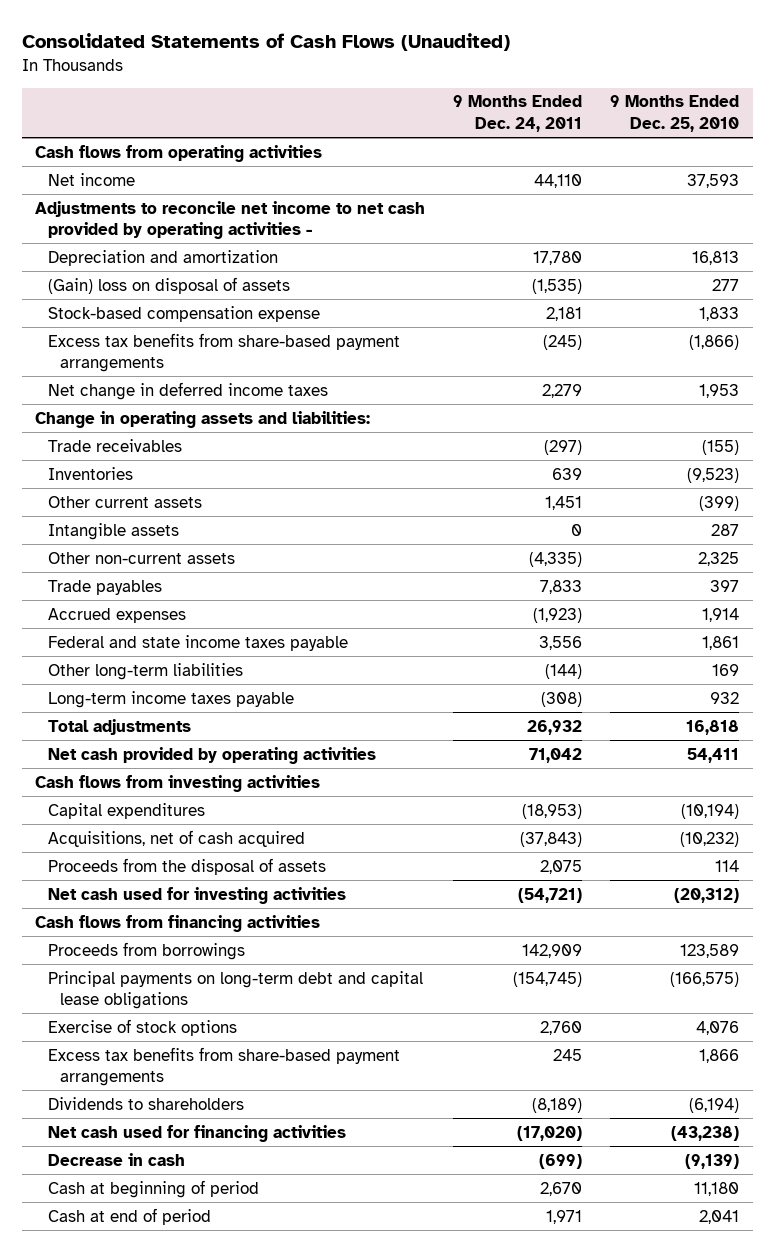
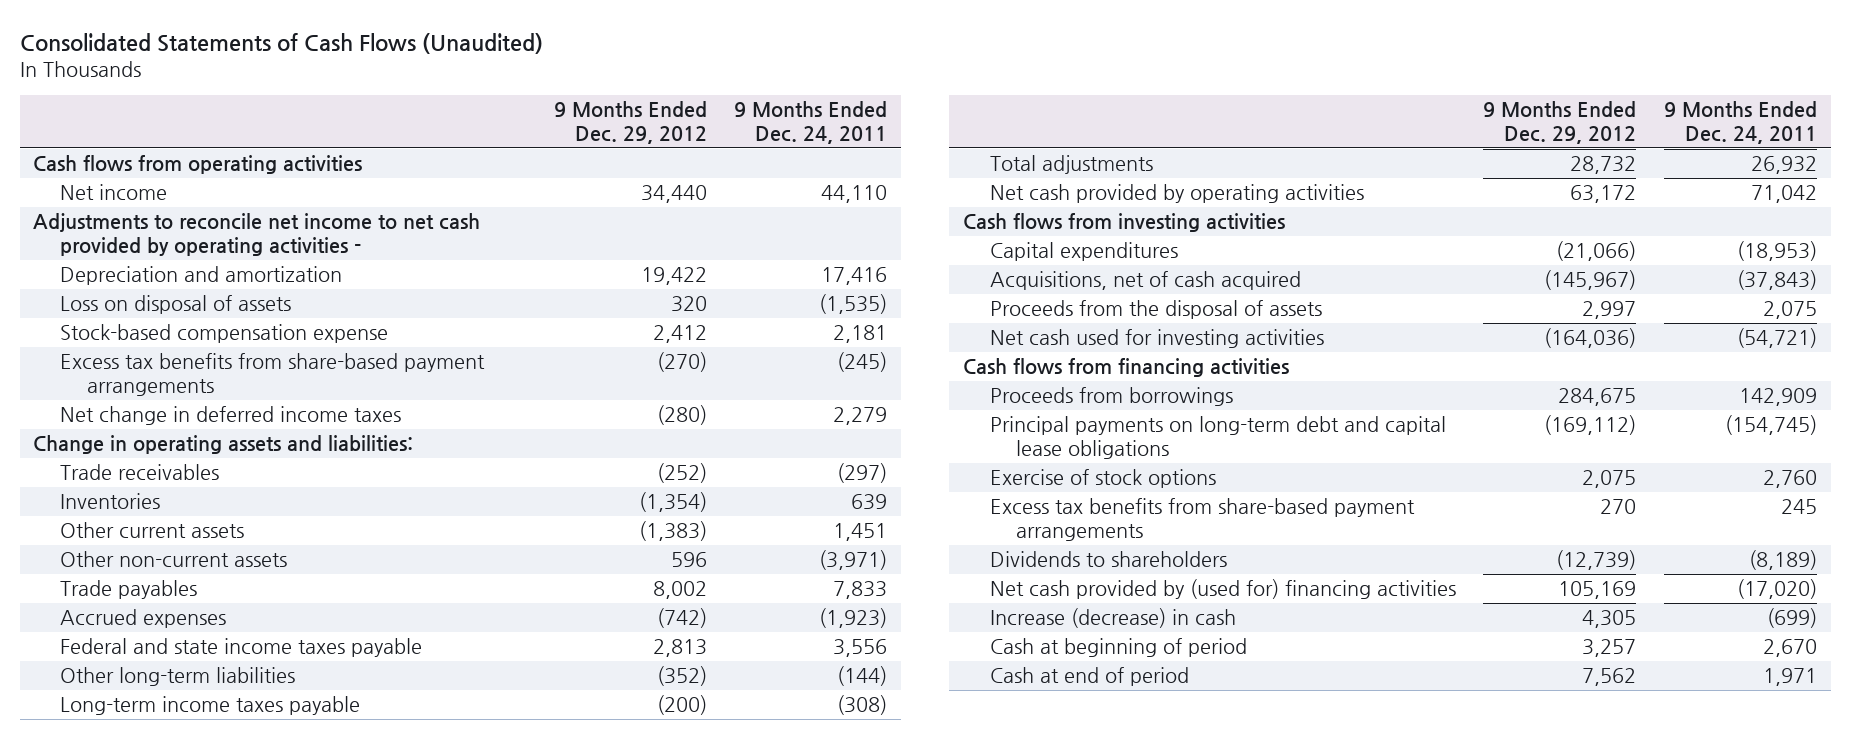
[610,95,740,133] 9 Months Ended Dec. 25, 2010 -> none
none -> [553,101,707,144] 9 Months Ended Dec. 29, 2012
[533,250,583,265] 17,780 -> [821,267,888,286] 17,416
[47,276,290,294] (Gain) loss on disposal of assets -> [59,295,291,315] Loss on disposal of assets
[47,522,179,540] Intangible assets -> none
[529,551,583,567] (4,335) -> [819,550,888,571] (3,971)
[47,1124,346,1142] Net cash used for financing activities -> [989,579,1456,600] Net cash provided by (used for) financing activities
[47,1152,185,1166] Decrease in cash -> [989,608,1236,629] Increase (decrease) in cash

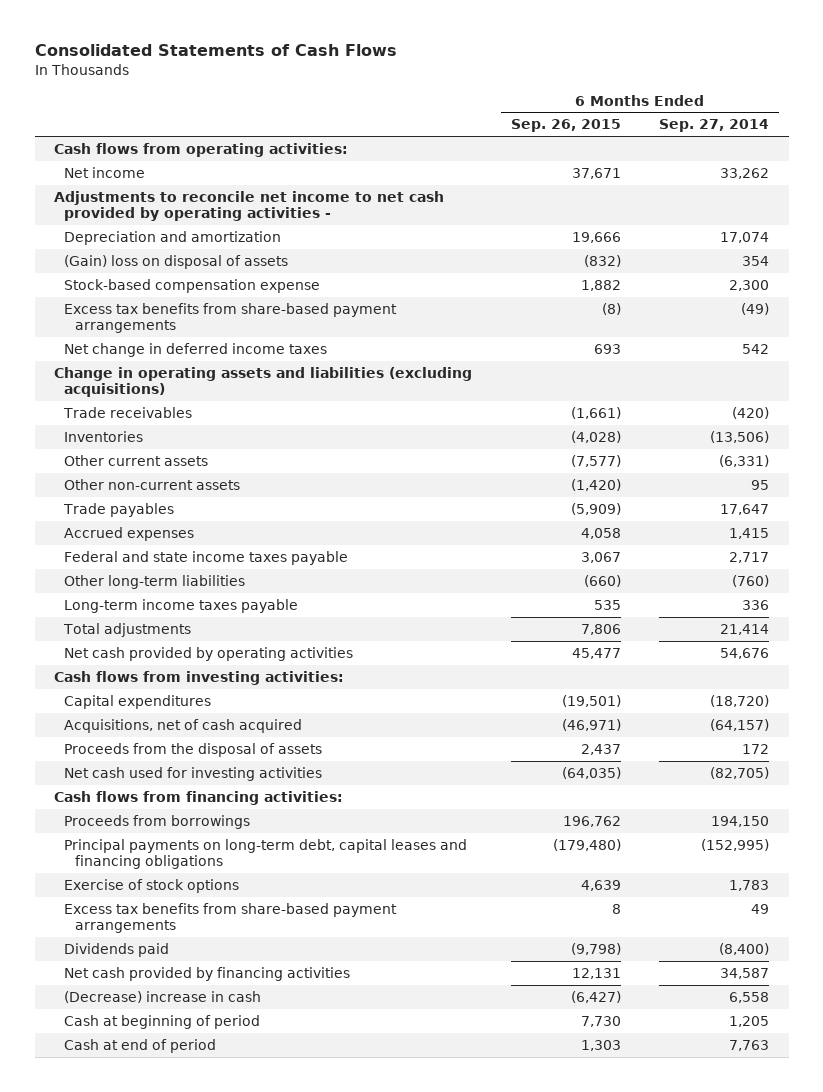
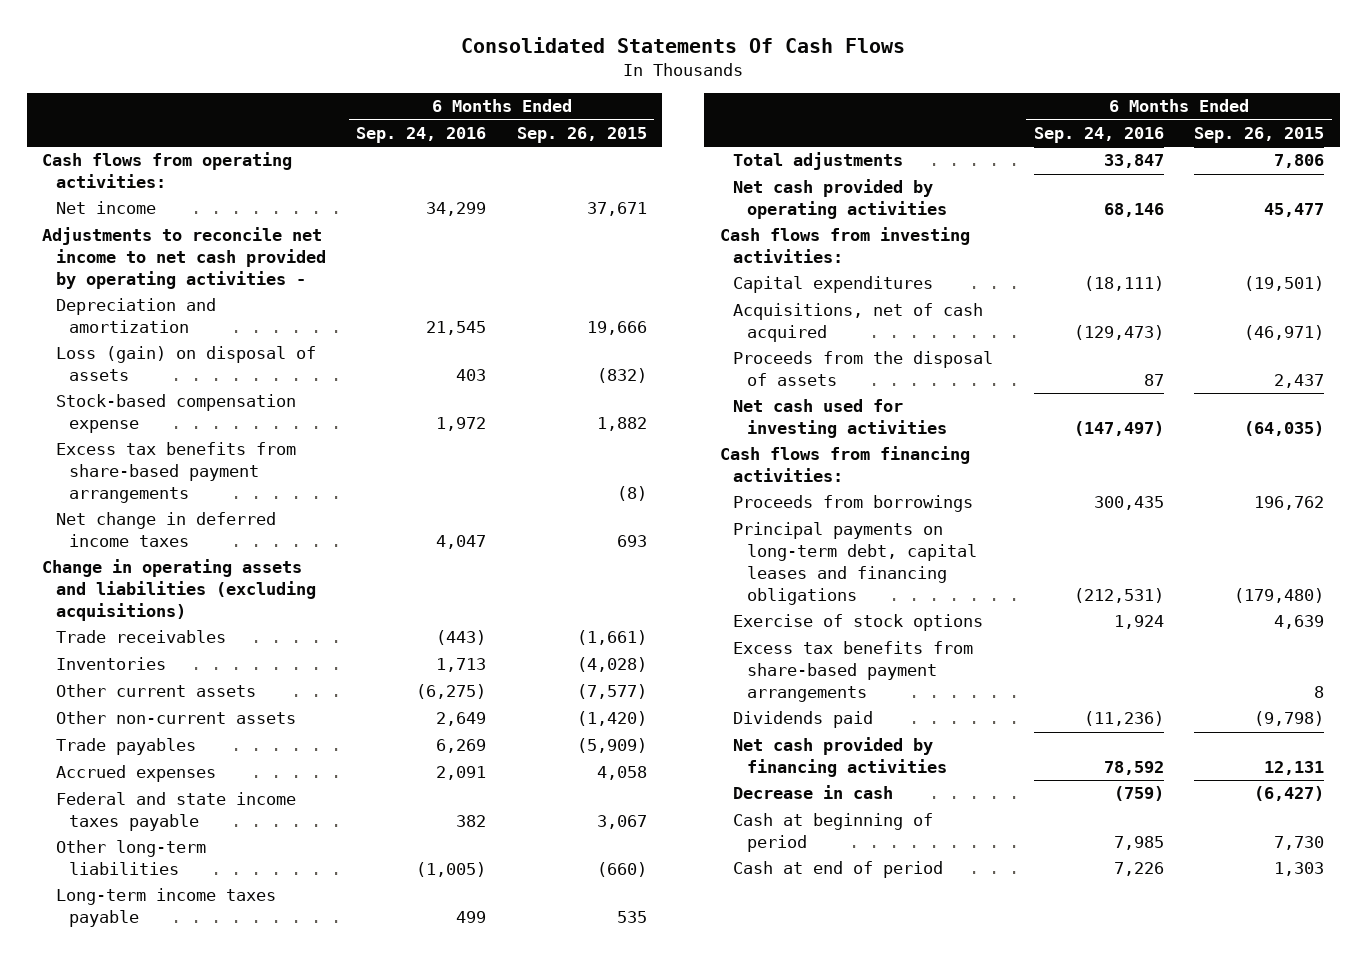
[34,44,397,57] Consolidated Statements of Cash Flows -> [461,37,906,54] Consolidated Statements Of Cash Flows
[659,119,770,133] Sep. 27, 2014 -> none
none -> [356,127,487,144] Sep. 24, 2016
[64,254,289,269] (Gain) loss on disposal of assets -> [55,346,316,382] Loss (gain) on disposal of assets
[64,990,262,1003] (Decrease) increase in cash -> [733,785,894,800] Decrease in cash

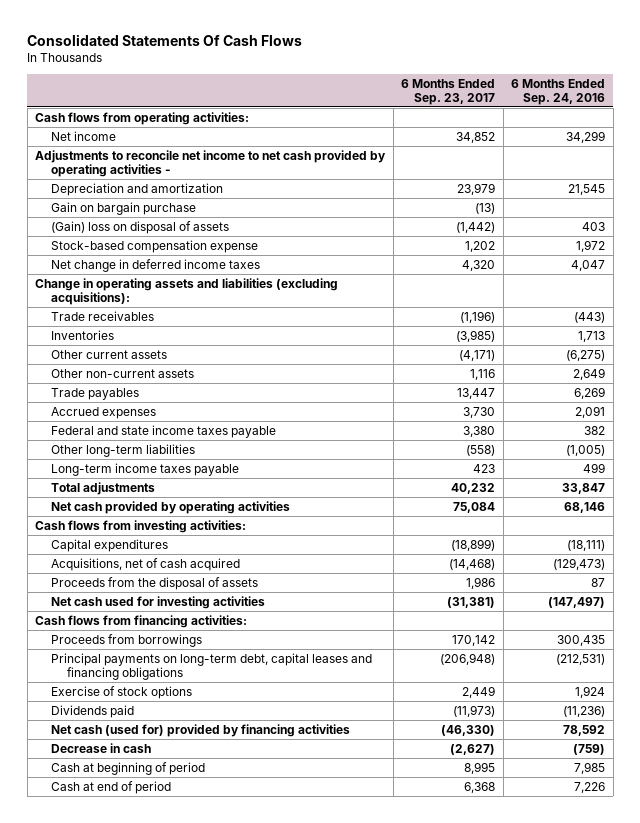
[516,127,647,144] Sep. 26, 2015 -> none
none -> [401,78,496,105] 6 Months Ended Sep. 23, 2017
none -> [51,201,197,215] Gain on bargain purchase
[55,346,316,382] Loss (gain) on disposal of assets -> [51,220,230,234] (Gain) loss on disposal of assets
[55,442,296,504] Excess tax benefits from share-based payment arrangements -> none
[42,559,316,622] Change in operating assets and liabilities (excluding acquisitions) -> [35,277,339,305] Change in operating assets and liabilities (excluding acquisitions):
[733,641,974,703] Excess tax benefits from share-based payment arrangements -> none
[733,737,947,778] Net cash provided by financing activities -> [51,723,351,737] Net cash (used for) provided by financing activities

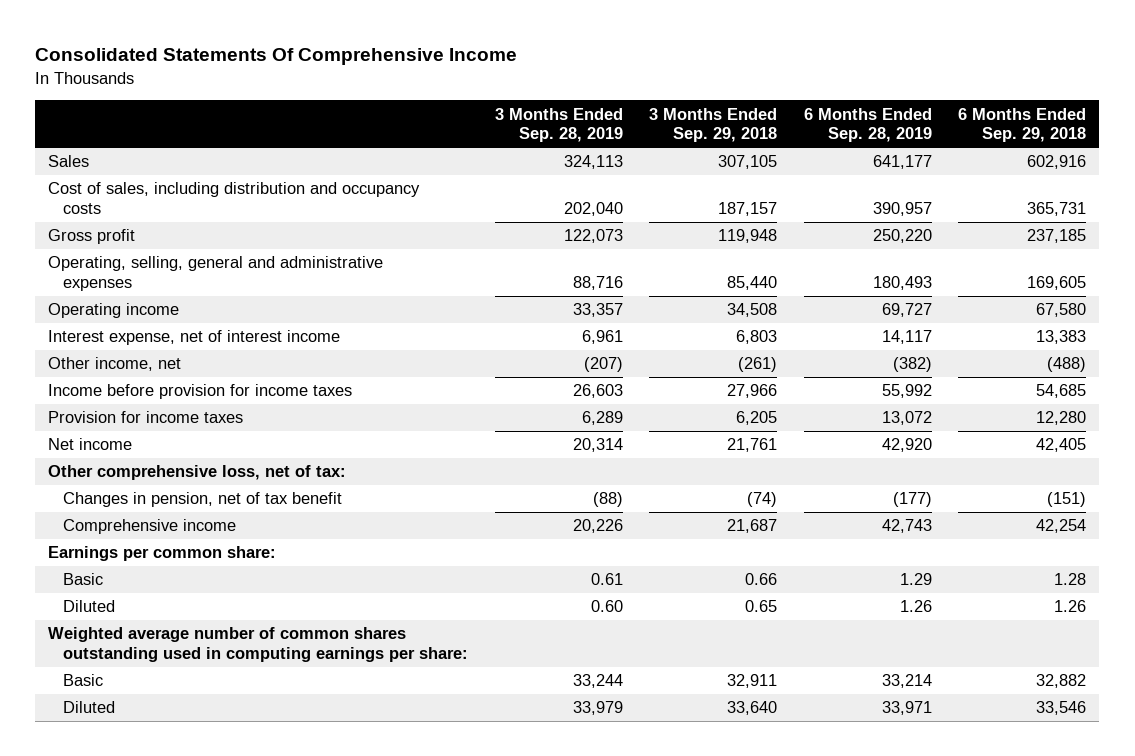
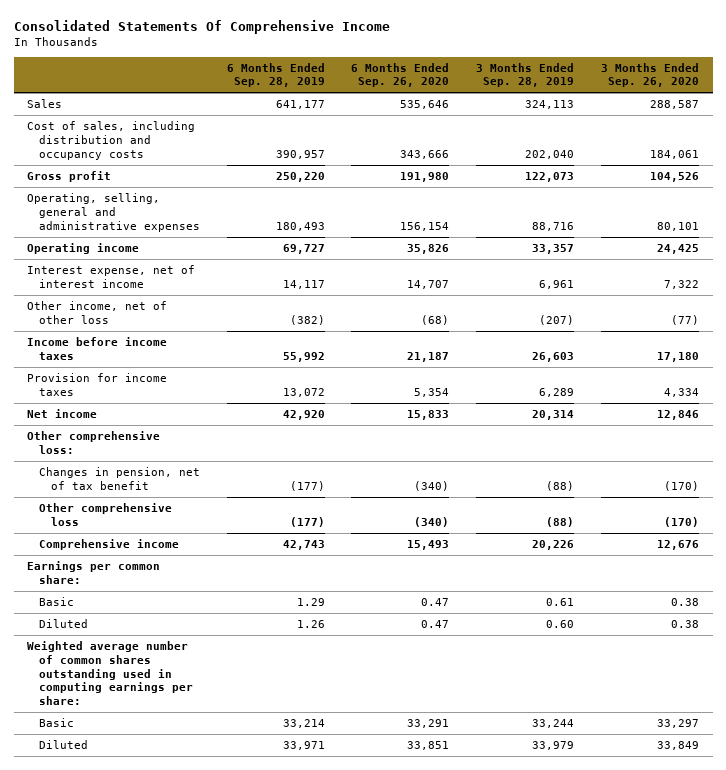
[649,107,778,143] 3 Months Ended Sep. 29, 2018 -> none
[958,107,1087,143] 6 Months Ended Sep. 29, 2018 -> none
none -> [351,62,450,88] 6 Months Ended Sep. 26, 2020
none -> [601,62,700,88] 3 Months Ended Sep. 26, 2020
[48,357,182,372] Other income, net -> [27,300,168,324] Other income, net of other loss
[48,384,353,400] Income before provision for income taxes -> [27,336,168,360] Income before income taxes
[48,465,347,481] Other comprehensive loss, net of tax: -> [27,430,161,454] Other comprehensive loss:
none -> [38,502,172,526] Other comprehensive loss

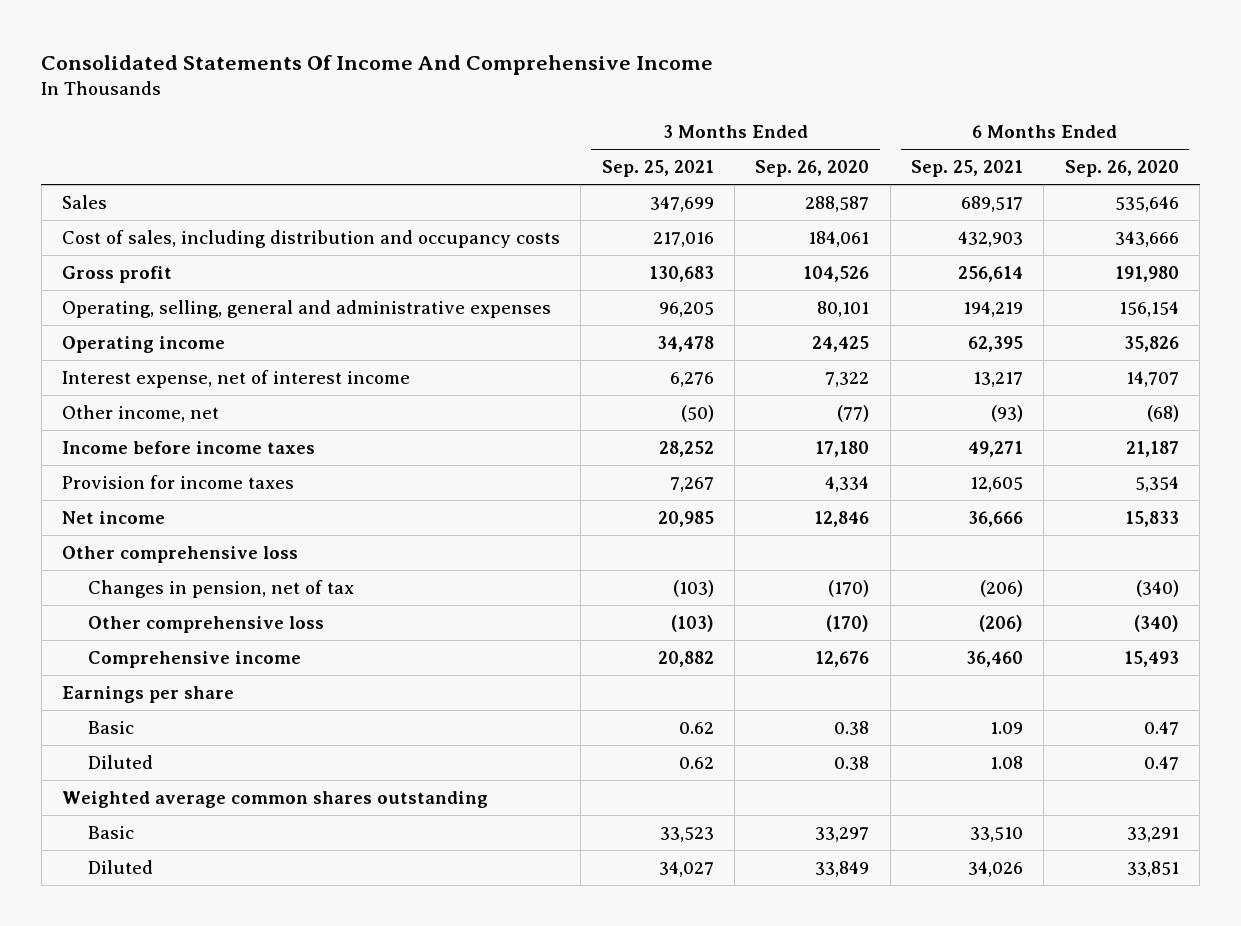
[13,19,390,34] Consolidated Statements Of Comprehensive Income -> [41,55,714,76] Consolidated Statements Of Income And Comprehensive Income
[226,62,325,88] 6 Months Ended Sep. 28, 2019 -> none
[476,62,575,88] 3 Months Ended Sep. 28, 2019 -> none
none -> [601,160,714,178] Sep. 25, 2021
none -> [911,160,1024,178] Sep. 25, 2021
[27,300,168,324] Other income, net of other loss -> [61,405,219,423] Other income, net
[27,430,161,454] Other comprehensive loss: -> [61,546,298,564] Other comprehensive loss
[38,466,200,490] Changes in pension, net of tax benefit -> [87,580,354,599] Changes in pension, net of tax
[27,560,161,584] Earnings per common share: -> [61,686,234,704] Earnings per share
[27,640,193,706] Weighted average number of common shares outstanding used in computing earnings per share: -> [61,791,488,809] Weighted average common shares outstanding

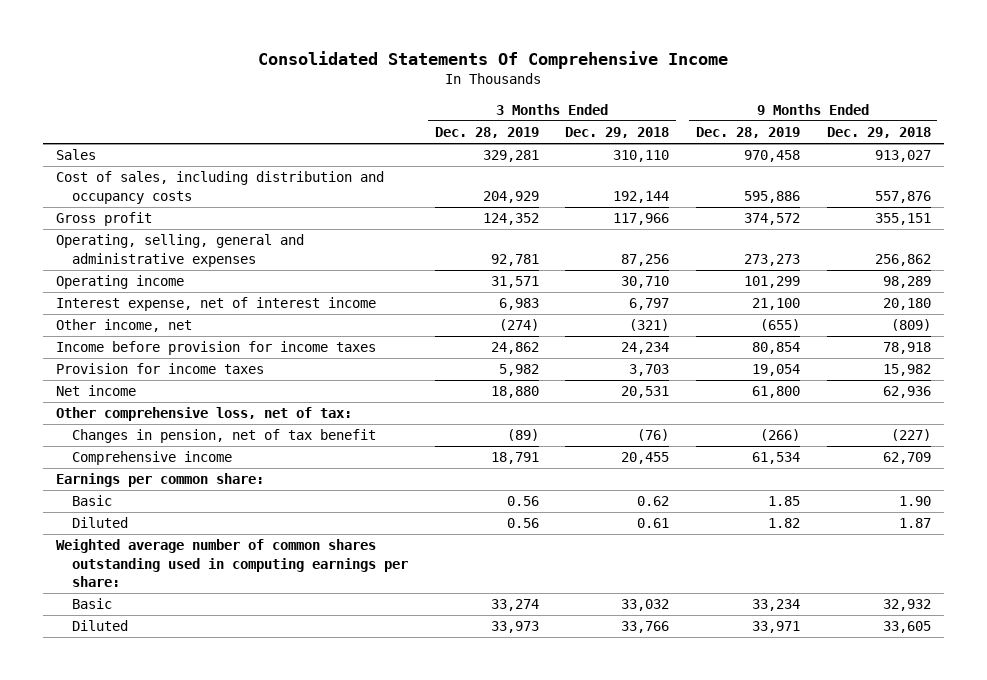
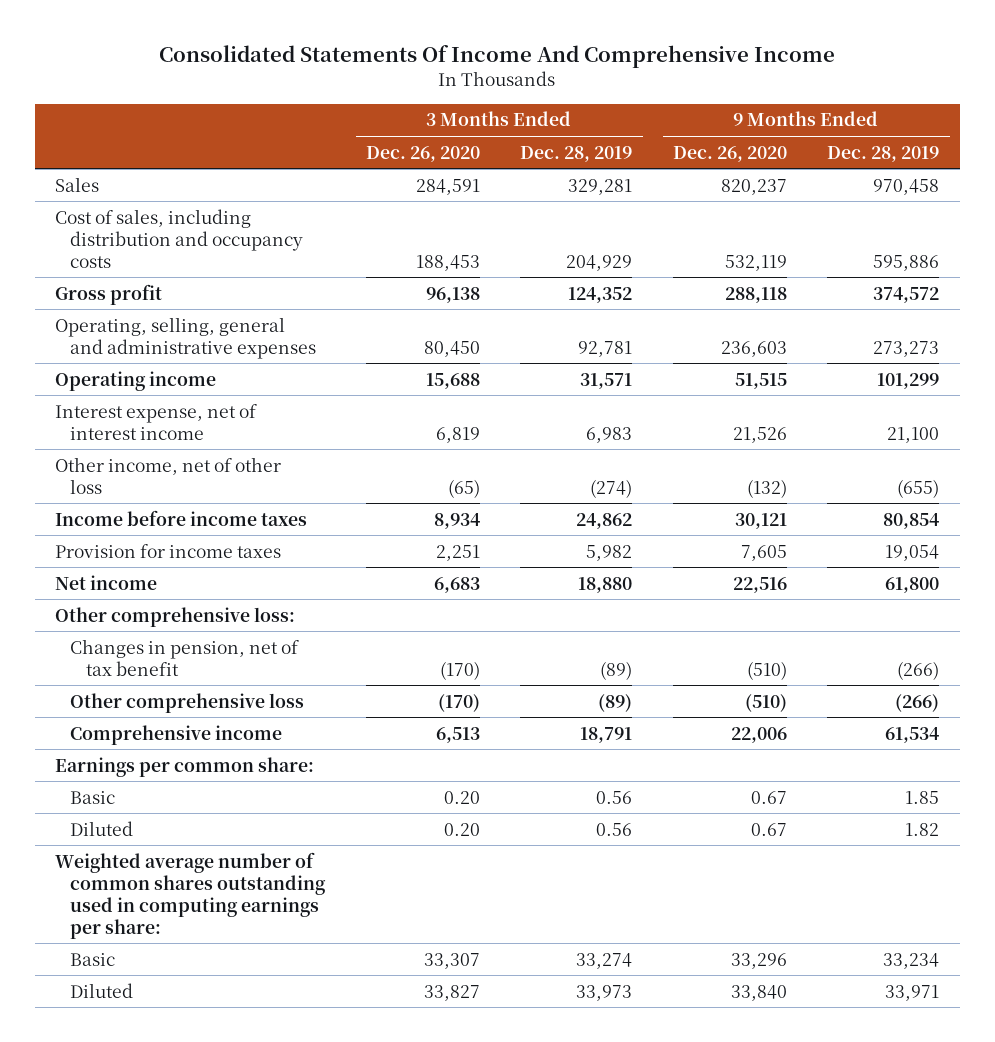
[258,50,729,69] Consolidated Statements Of Comprehensive Income -> [159,45,836,69] Consolidated Statements Of Income And Comprehensive Income
[565,127,670,139] Dec. 29, 2018 -> none
[826,127,931,139] Dec. 29, 2018 -> none
none -> [365,145,480,162] Dec. 26, 2020
none -> [672,145,787,162] Dec. 26, 2020
[56,319,193,333] Other income, net -> [55,456,282,494] Other income, net of other loss
[56,341,377,356] Income before provision for income taxes -> [55,509,308,526] Income before income taxes
[56,407,353,422] Other comprehensive loss, net of tax: -> [55,606,296,627] Other comprehensive loss:
none -> [70,692,305,713] Other comprehensive loss

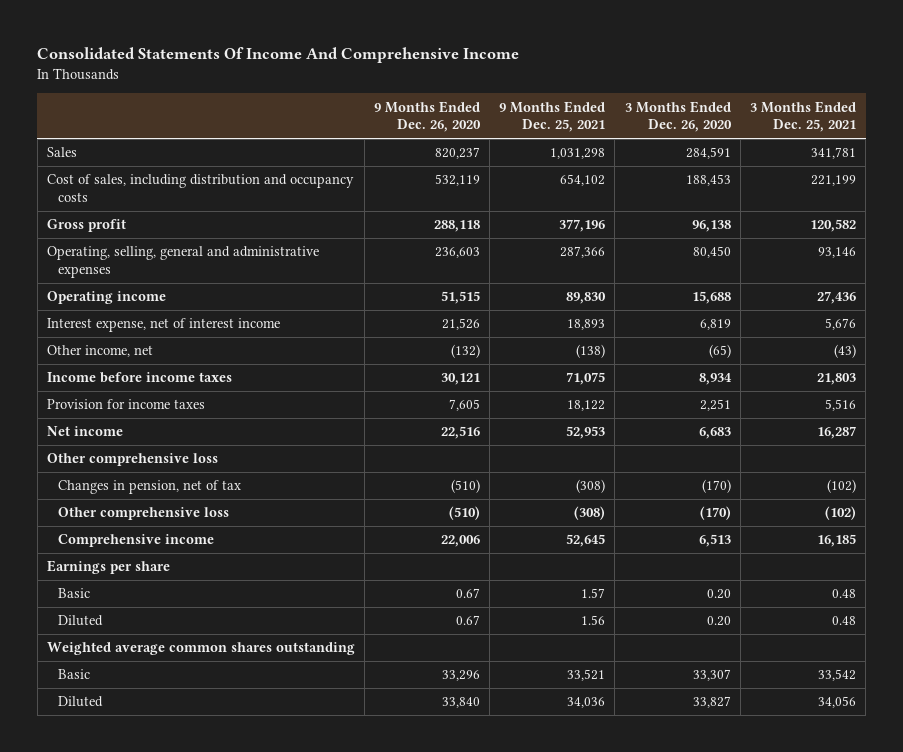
[520,145,633,162] Dec. 28, 2019 -> none
[827,145,940,162] Dec. 28, 2019 -> none
none -> [499,100,606,133] 9 Months Ended Dec. 25, 2021
none -> [749,100,856,133] 3 Months Ended Dec. 25, 2021
[55,456,282,494] Other income, net of other loss -> [46,345,153,358] Other income, net
[55,606,296,627] Other comprehensive loss: -> [46,453,218,467] Other comprehensive loss
[70,638,300,676] Changes in pension, net of tax benefit -> [57,480,241,495] Changes in pension, net of tax
[55,756,315,777] Earnings per common share: -> [46,560,170,575] Earnings per share
[55,851,327,939] Weighted average number of common shares outstanding used in computing earnings per share: -> [46,642,355,656] Weighted average common shares outstanding

